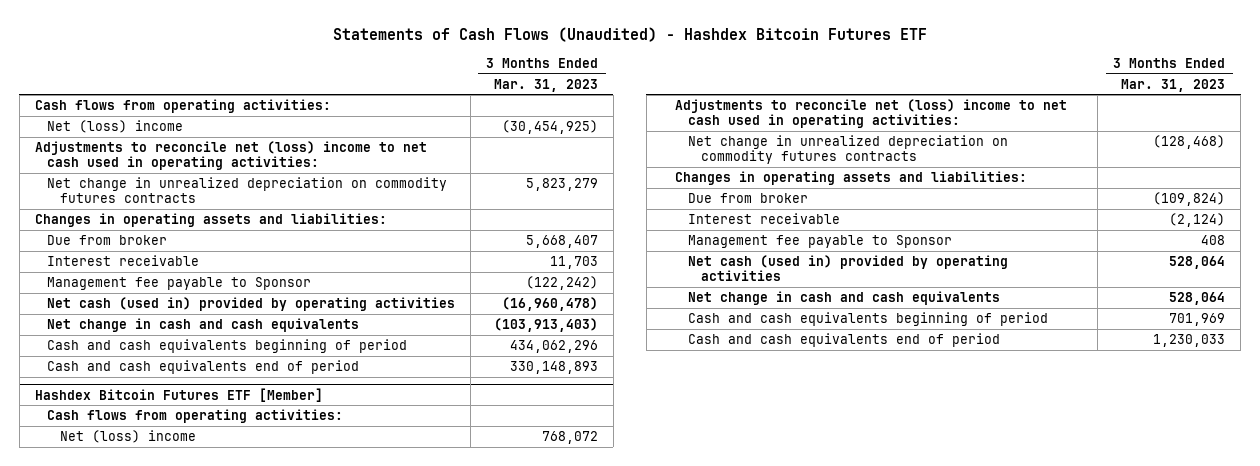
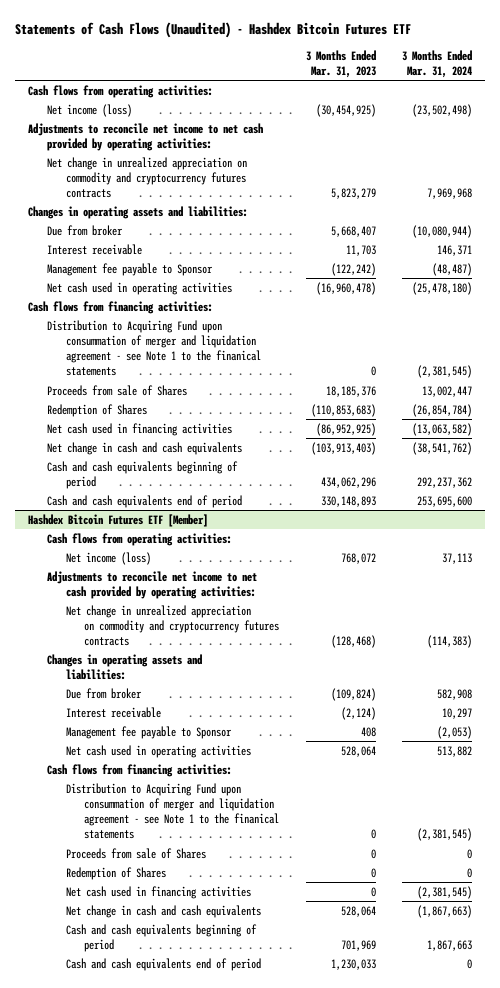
none -> [401,49,472,78] 3 Months Ended Mar. 31, 2024
[47,120,184,134] Net (loss) income -> [46,103,132,117] Net income (loss)
[34,141,427,171] Adjustments to reconcile net (loss) income to net cash used in operating activities: -> [28,122,264,151] Adjustments to reconcile net income to net cash provided by operating activities:
[47,177,448,204] Net change in unrealized depreciation on commodity futures contracts -> [46,156,247,199] Net change in unrealized appreciation on commodity and cryptocurrency futures contracts
[47,297,456,312] Net cash (used in) provided by operating activities -> [46,281,232,295] Net cash used in operating activities
none -> [28,300,214,314] Cash flows from financing activities:
none -> [46,319,261,377] Distribution to Acquiring Fund upon consummation of merger and liquidation agreement - see Note 1 to the finanical statements
none -> [46,384,187,396] Proceeds from sale of Shares
none -> [46,403,147,417] Redemption of Shares
none -> [46,422,232,436] Net cash used in financing activities
[60,430,197,444] Net (loss) income -> [65,551,151,565] Net income (loss)
[674,99,1067,129] Adjustments to reconcile net (loss) income to net cash used in operating activities: -> [46,570,257,599] Adjustments to reconcile net income to net cash provided by operating activities:
[687,135,1008,165] Net change in unrealized depreciation on commodity futures contracts -> [65,604,280,647] Net change in unrealized appreciation on commodity and cryptocurrency futures contracts
[687,255,1008,282] Net cash (used in) provided by operating activities -> [65,744,251,758] Net cash used in operating activities
none -> [46,763,232,777] Cash flows from financing activities:
none -> [65,782,280,840] Distribution to Acquiring Fund upon consummation of merger and liquidation agreement - see Note 1 to the finanical statements
none -> [65,847,206,859] Proceeds from sale of Shares
none -> [65,866,166,880] Redemption of Shares
none -> [65,885,251,899] Net cash used in financing activities

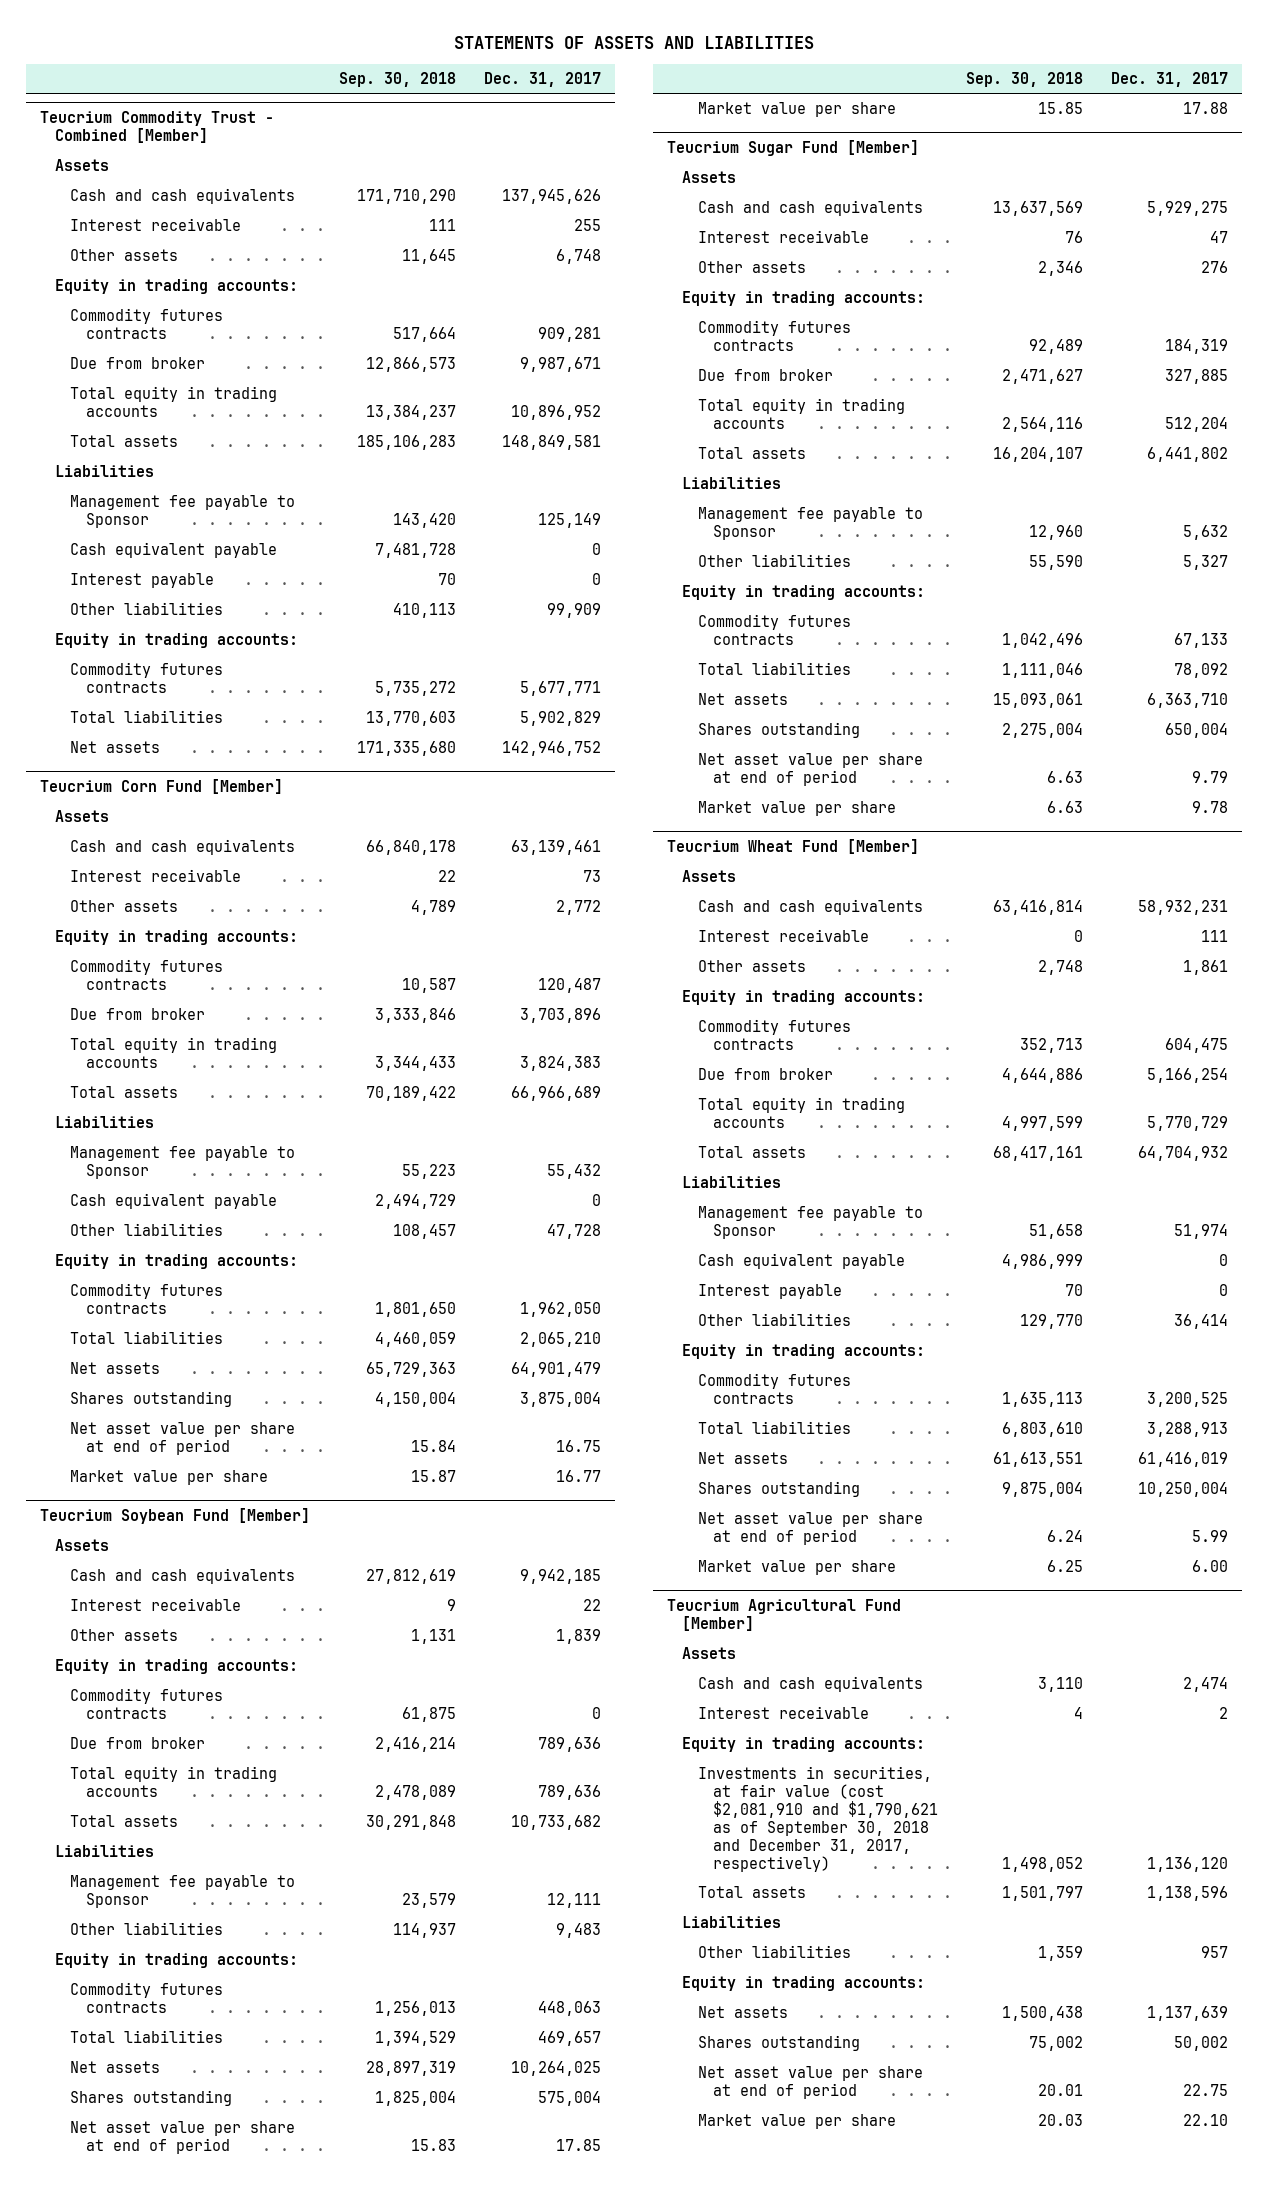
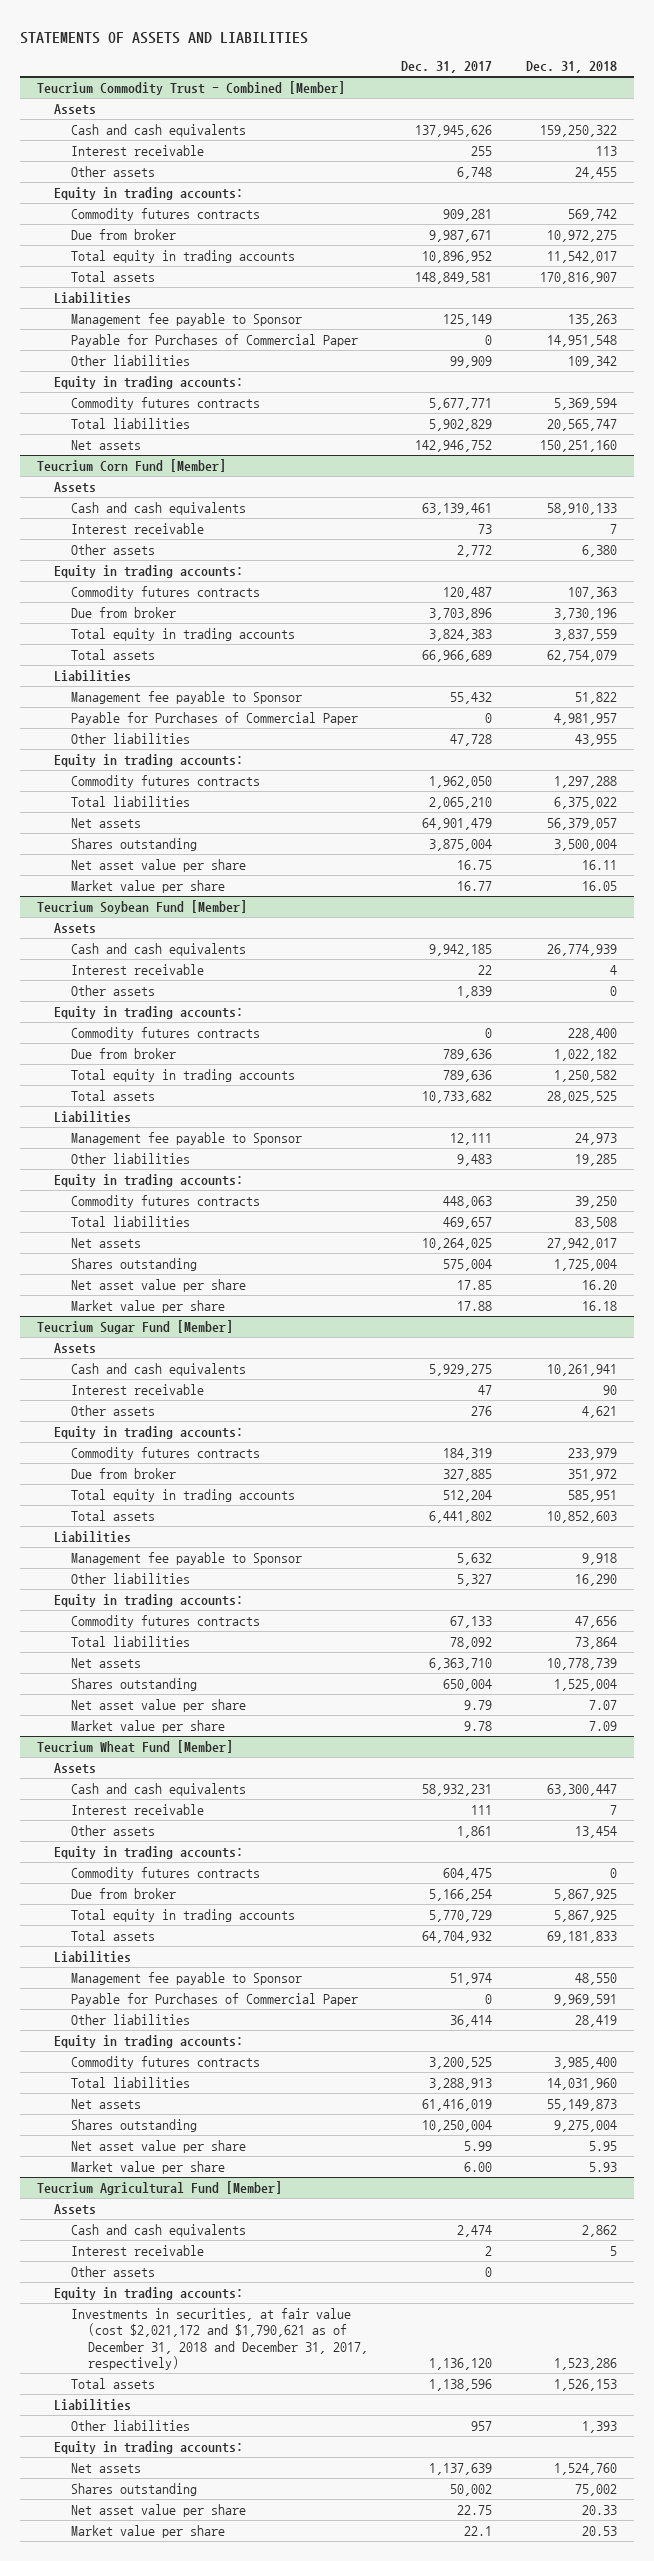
[338,72,456,88] Sep. 30, 2018 -> none
none -> [525,61,617,74] Dec. 31, 2018
[70,542,278,559] Cash equivalent payable -> none
[70,573,215,589] Interest payable -> none
none -> [71,333,359,347] Payable for Purchases of Commercial Paper
[70,1193,278,1210] Cash equivalent payable -> none
none -> [71,711,359,725] Payable for Purchases of Commercial Paper
[70,1422,296,1456] Net asset value per share at end of period -> [71,858,247,872] Net asset value per share
[70,2121,296,2155] Net asset value per share at end of period -> [71,1278,247,1292] Net asset value per share
[697,753,923,787] Net asset value per share at end of period -> [71,1698,247,1712] Net asset value per share
[697,1253,905,1270] Cash equivalent payable -> none
[697,1284,842,1300] Interest payable -> none
none -> [71,1992,359,2006] Payable for Purchases of Commercial Paper
[697,1512,923,1546] Net asset value per share at end of period -> [71,2139,247,2153] Net asset value per share
none -> [71,2265,156,2277] Other assets
[697,1766,938,1872] Investments in securities, at fair value (cost $2,081,910 and $1,790,621 as of September 30, 2018 and December 31, 2017, respectively) -> [71,2307,369,2371] Investments in securities, at fair value (cost $2,021,172 and $1,790,621 as of December 31, 2018 and December 31, 2017, respectively)
[697,2066,923,2100] Net asset value per share at end of period -> [71,2503,247,2517] Net asset value per share
[1183,2114,1229,2127] 22.10 -> [464,2525,493,2536] 22.1

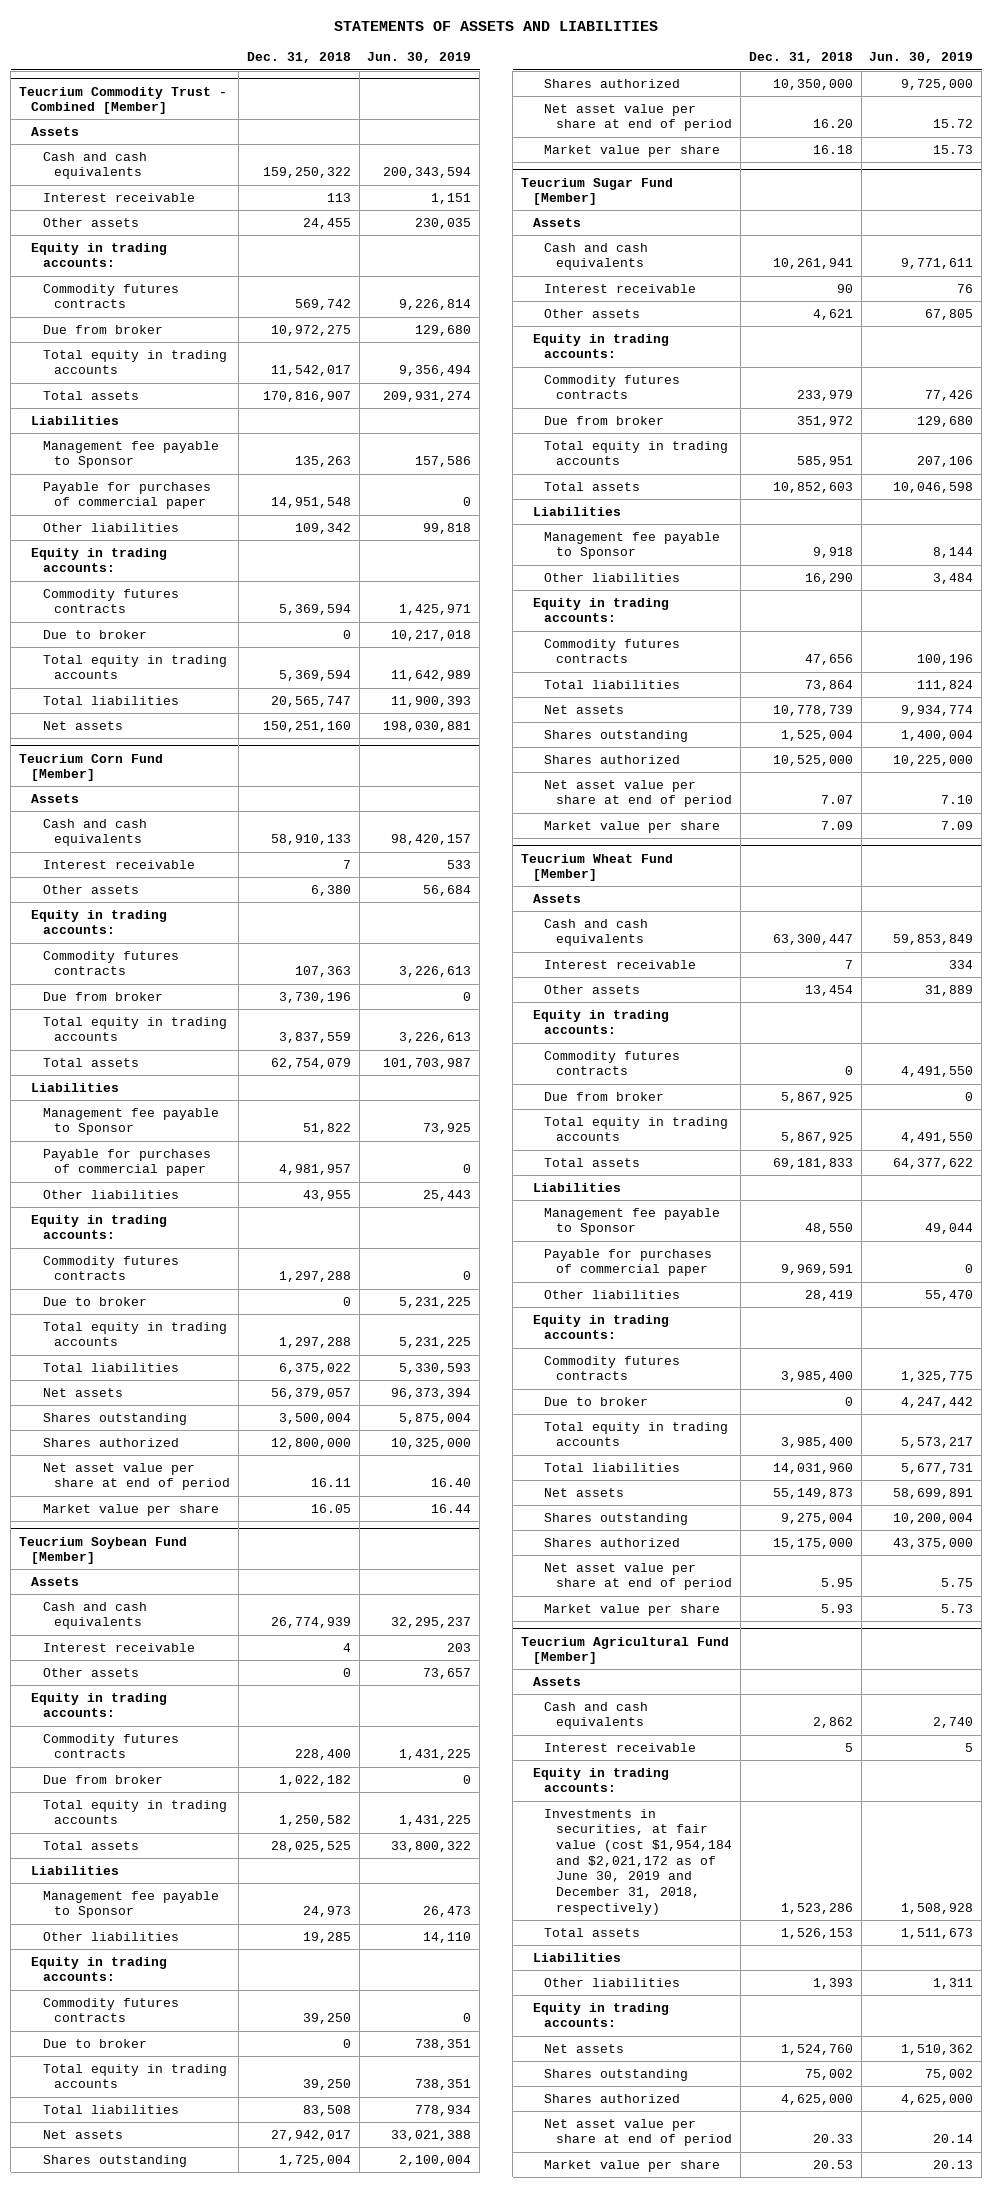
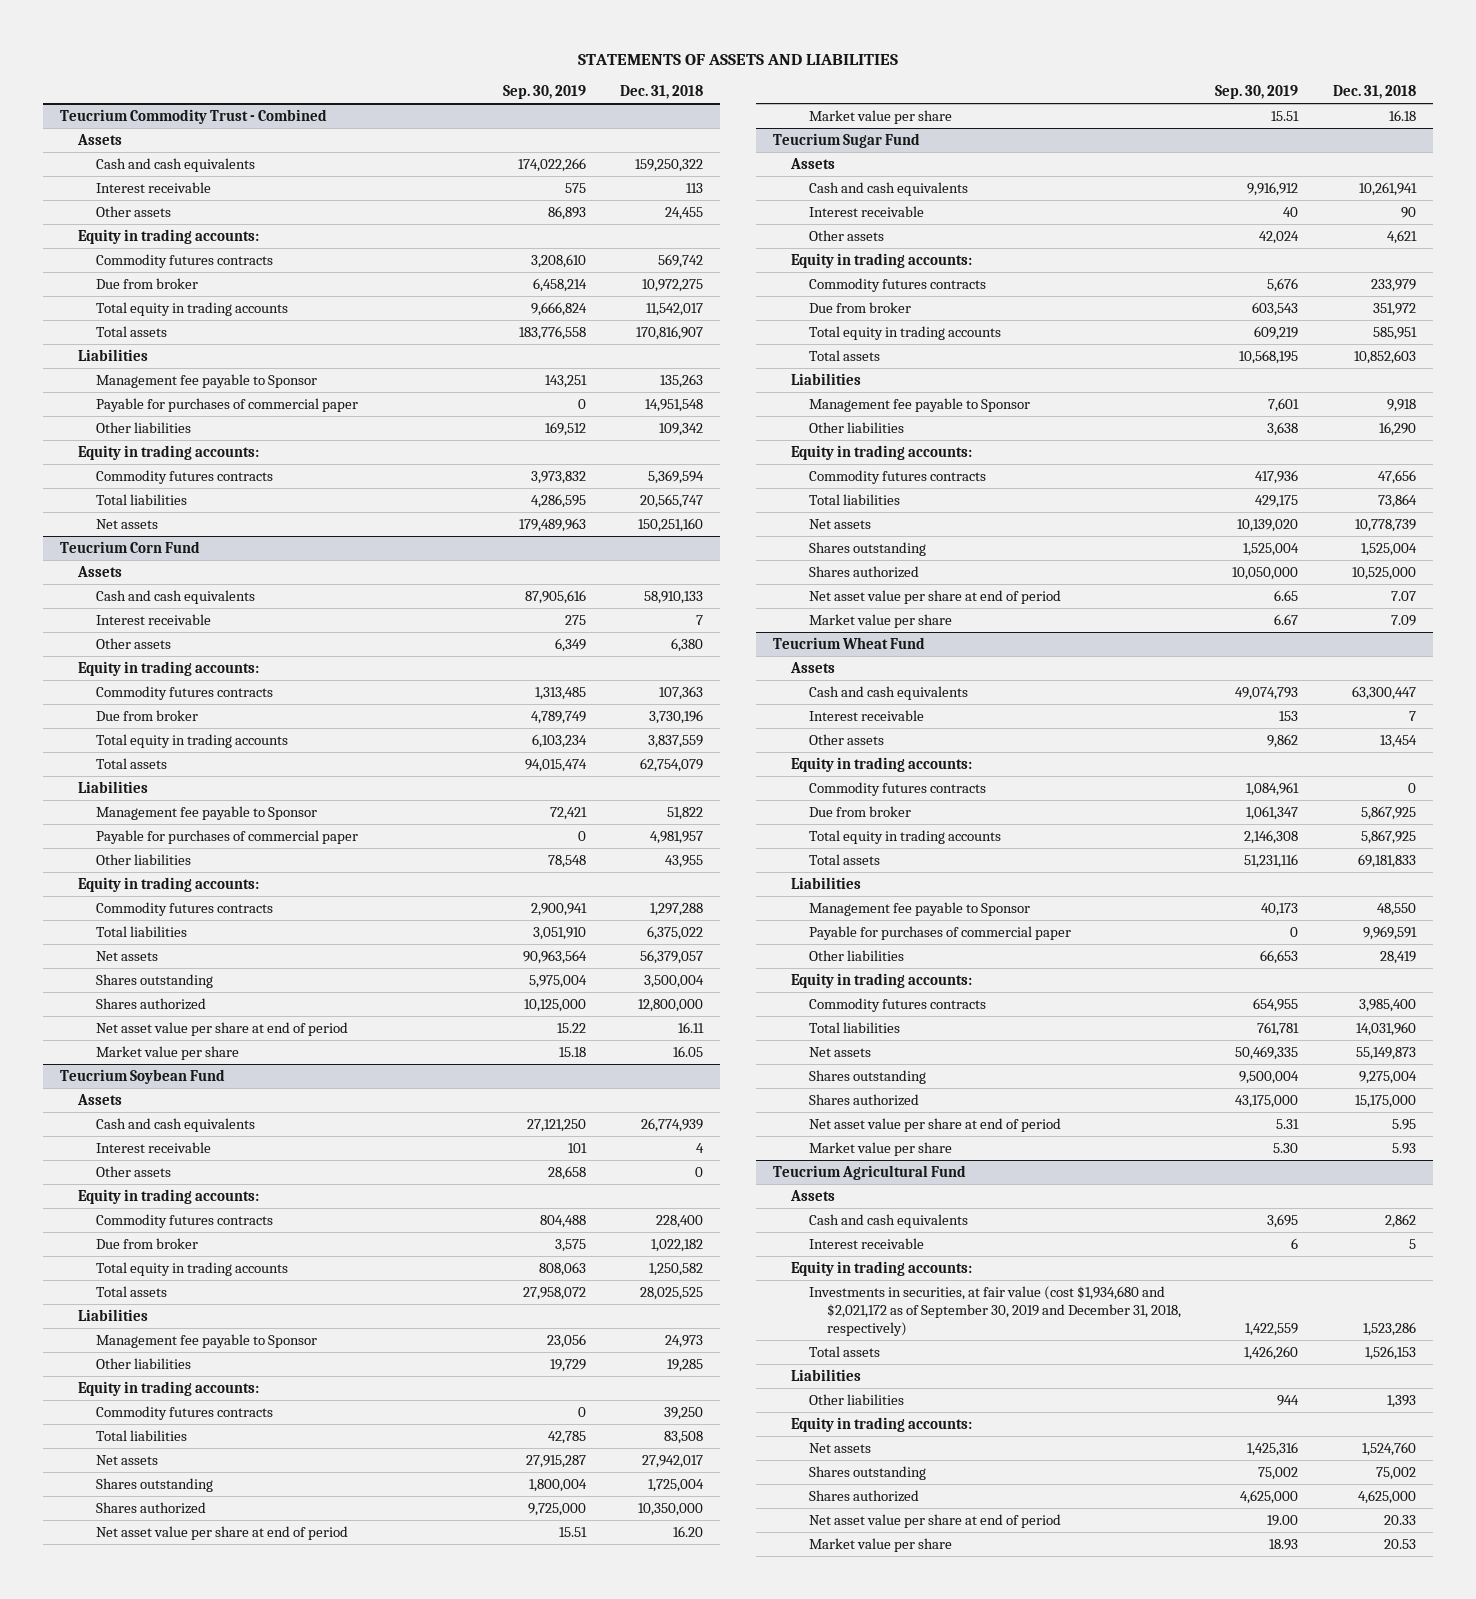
[367,52,472,64] Jun. 30, 2019 -> none
none -> [502,85,586,100] Sep. 30, 2019
[19,86,228,115] Teucrium Commodity Trust - Combined [Member] -> [59,108,327,124] Teucrium Commodity Trust - Combined
[42,629,147,639] Due to broker -> none
[42,654,227,680] Total equity in trading accounts -> none
[19,753,164,782] Teucrium Corn Fund [Member] -> [59,540,200,553] Teucrium Corn Fund
[42,1296,147,1306] Due to broker -> none
[42,1321,227,1347] Total equity in trading accounts -> none
[19,1536,188,1565] Teucrium Soybean Fund [Member] -> [59,1068,225,1084] Teucrium Soybean Fund
[42,2038,147,2048] Due to broker -> none
[42,2063,227,2089] Total equity in trading accounts -> none
[520,177,673,206] Teucrium Sugar Fund [Member] -> [772,132,920,148] Teucrium Sugar Fund
[520,853,673,882] Teucrium Wheat Fund [Member] -> [772,636,925,649] Teucrium Wheat Fund
[544,1396,649,1406] Due to broker -> none
[544,1421,729,1447] Total equity in trading accounts -> none
[520,1636,729,1665] Teucrium Agricultural Fund [Member] -> [772,1164,966,1180] Teucrium Agricultural Fund
[544,1808,733,1915] Investments in securities, at fair value (cost $1,954,184 and $2,021,172 as of June 30, 2019 and December 31, 2018, respectively) -> [809,1285,1182,1336] Investments in securities, at fair value (cost $1,934,680 and $2,021,172 as of September 30, 2019 and December 31, 2018, respectively)

